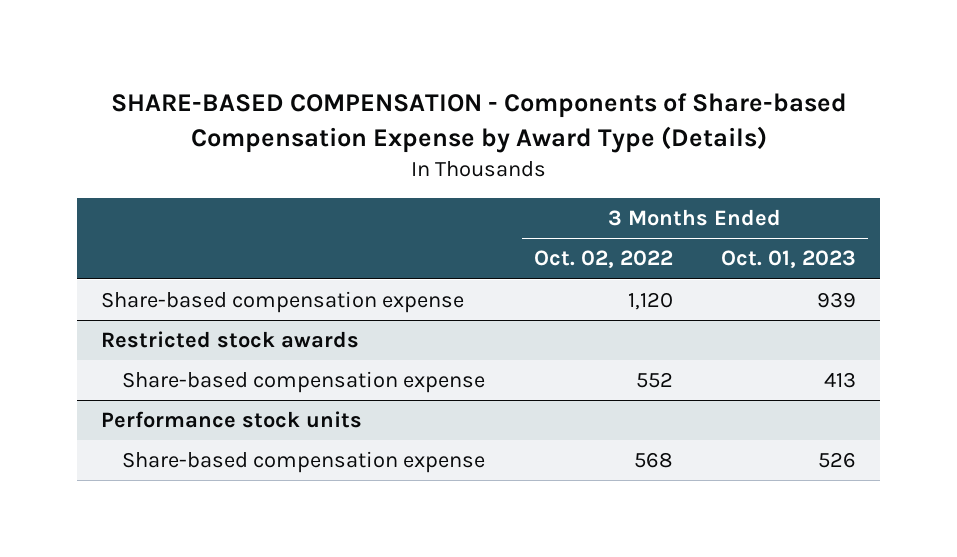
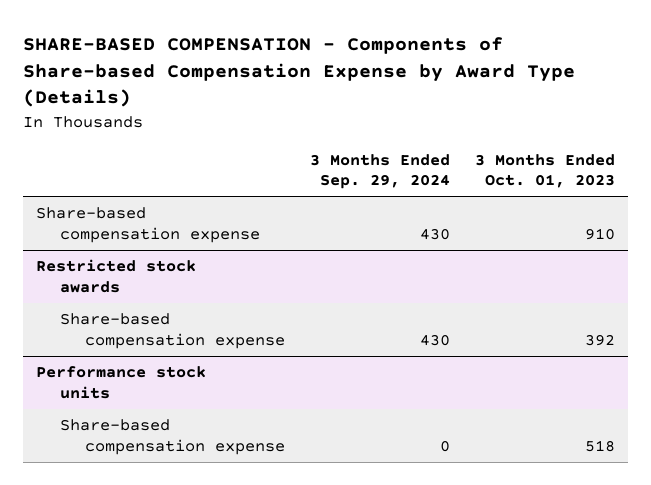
[533,250,673,269] Oct. 02, 2022 -> none
none -> [310,153,451,190] 3 Months Ended Sep. 29, 2024
[817,292,857,309] 939 -> [585,227,616,240] 910
[824,372,857,389] 413 -> [585,333,616,346] 392
[818,452,857,469] 526 -> [585,439,616,452] 518

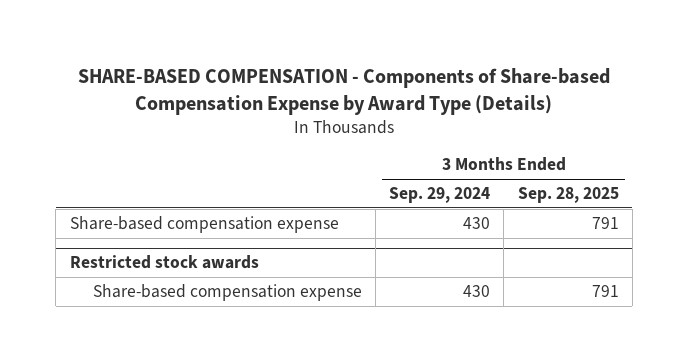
[475,153,616,189] 3 Months Ended Oct. 01, 2023 -> none
none -> [517,187,619,204] Sep. 28, 2025
[35,366,206,399] Performance stock units -> none
[60,419,285,455] Share-based compensation expense -> none

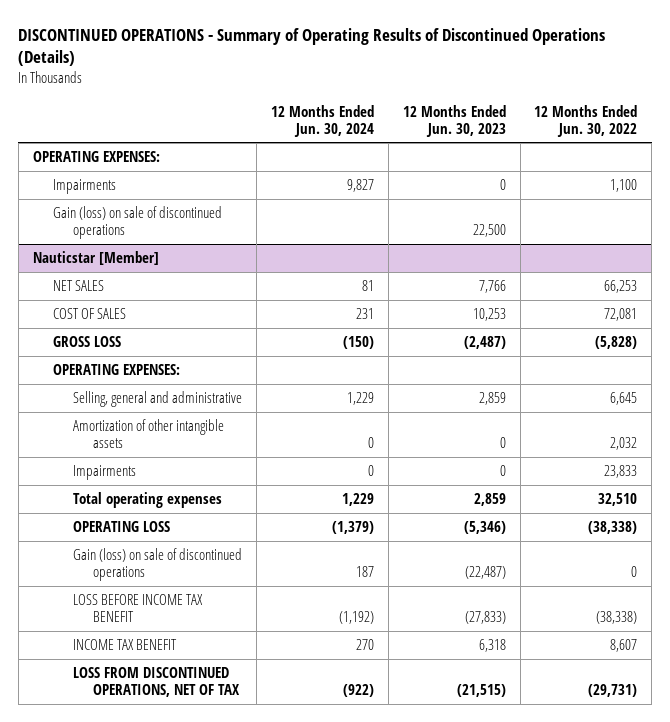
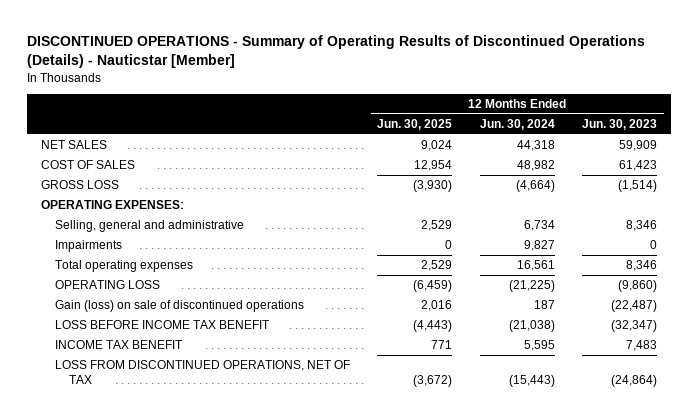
[18,27,606,67] DISCONTINUED OPERATIONS - Summary of Operating Results of Discontinued Operations (Details) -> [27,35,646,69] DISCONTINUED OPERATIONS - Summary of Operating Results of Discontinued Operations (Details) - Nauticstar [Member]
[534,104,638,137] 12 Months Ended Jun. 30, 2022 -> none
none -> [377,118,453,130] Jun. 30, 2025
none -> [40,140,107,150] NET SALES
none -> [40,160,135,170] COST OF SALES
none -> [40,180,119,190] GROSS LOSS
none -> [55,220,245,233] Selling, general and administrative
[52,206,222,240] Gain (loss) on sale of discontinued operations -> none
[32,251,159,266] Nauticstar [Member] -> none
[52,280,104,292] NET SALES -> none
[52,308,126,320] COST OF SALES -> none
[52,336,121,348] GROSS LOSS -> none
[52,364,180,376] OPERATING EXPENSES: -> none
[73,391,243,408] Selling, general and administrative -> none
[73,419,225,449] Amortization of other intangible assets -> none
[73,465,137,481] Impairments -> none
[341,493,374,507] 1,229 -> [516,260,555,272] 16,561
[473,493,506,507] 2,859 -> [625,260,657,272] 8,346
[331,521,374,535] (1,379) -> [508,280,555,293] (21,225)
[463,521,506,535] (5,346) -> [617,280,657,293] (9,860)
[338,611,374,625] (1,192) -> [508,320,555,333] (21,038)
[464,611,506,625] (27,833) -> [610,320,657,333] (32,347)
[355,639,374,651] 270 -> [523,340,555,352] 5,595
[478,639,506,653] 6,318 -> [625,340,657,352] 7,483
[342,684,374,698] (922) -> [508,375,555,388] (15,443)
[456,684,506,698] (21,515) -> [610,375,657,388] (24,864)

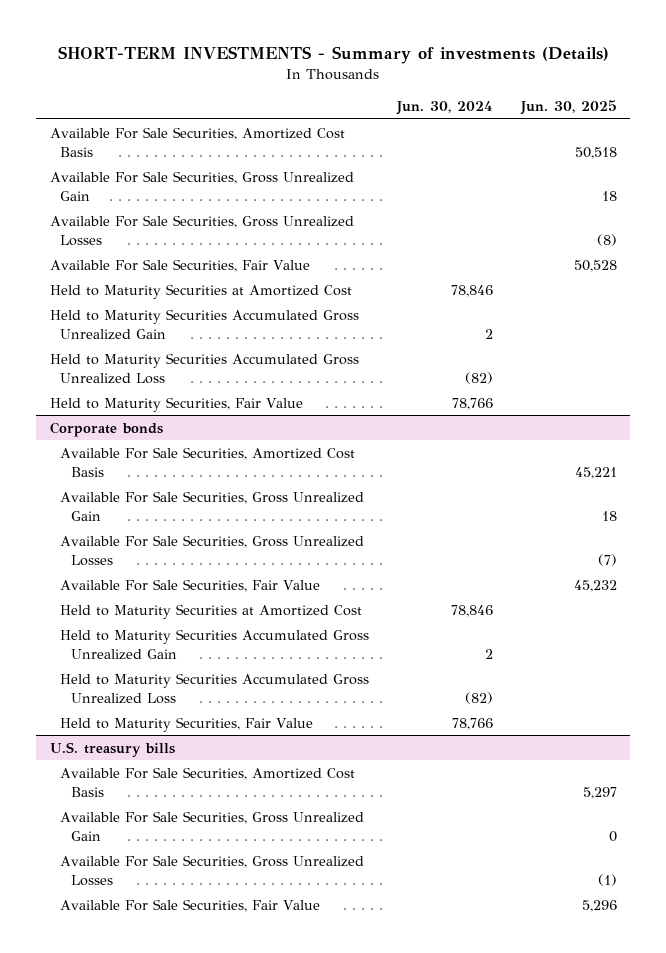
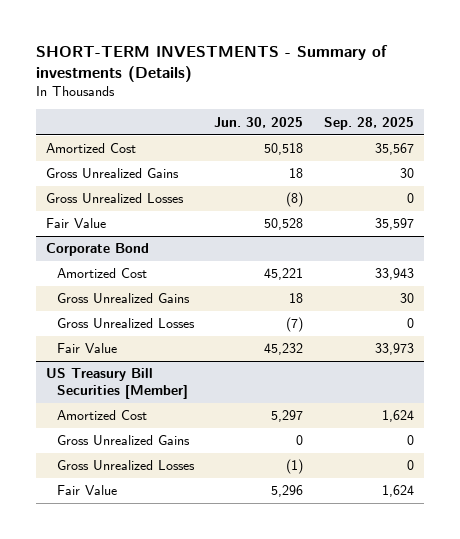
[396,101,494,116] Jun. 30, 2024 -> none
none -> [323,116,414,130] Sep. 28, 2025
[49,283,352,299] Held to Maturity Securities at Amortized Cost -> none
[49,308,359,340] Held to Maturity Securities Accumulated Gross Unrealized Gain -> none
[49,352,359,384] Held to Maturity Securities Accumulated Gross Unrealized Loss -> none
[49,396,303,412] Held to Maturity Securities, Fair Value -> none
[60,603,363,619] Held to Maturity Securities at Amortized Cost -> none
[60,628,370,660] Held to Maturity Securities Accumulated Gross Unrealized Gain -> none
[60,672,370,704] Held to Maturity Securities Accumulated Gross Unrealized Loss -> none
[60,716,314,732] Held to Maturity Securities, Fair Value -> none
[49,126,345,157] Available For Sale Securities, Amortized Cost Basis -> [46,143,137,154] Amortized Cost
[49,170,354,201] Available For Sale Securities, Gross Unrealized Gain -> [46,168,180,179] Gross Unrealized Gains
[49,214,354,246] Available For Sale Securities, Gross Unrealized Losses -> [46,193,185,204] Gross Unrealized Losses
[49,258,310,272] Available For Sale Securities, Fair Value -> [46,218,107,229] Fair Value
[49,421,163,437] Corporate bonds -> [46,243,150,257] Corporate Bond
[60,446,356,477] Available For Sale Securities, Amortized Cost Basis -> [56,268,147,279] Amortized Cost
[60,490,365,521] Available For Sale Securities, Gross Unrealized Gain -> [56,293,190,304] Gross Unrealized Gains
[60,534,365,566] Available For Sale Securities, Gross Unrealized Losses -> [56,318,195,329] Gross Unrealized Losses
[60,578,321,592] Available For Sale Securities, Fair Value -> [56,343,117,354] Fair Value
[49,741,175,757] U.S. treasury bills -> [46,368,188,399] US Treasury Bill Securities [Member]
[60,766,356,797] Available For Sale Securities, Amortized Cost Basis -> [56,410,147,421] Amortized Cost
[60,810,365,841] Available For Sale Securities, Gross Unrealized Gain -> [56,435,190,446] Gross Unrealized Gains
[60,854,365,886] Available For Sale Securities, Gross Unrealized Losses -> [56,460,195,471] Gross Unrealized Losses
[60,898,321,912] Available For Sale Securities, Fair Value -> [56,485,117,496] Fair Value

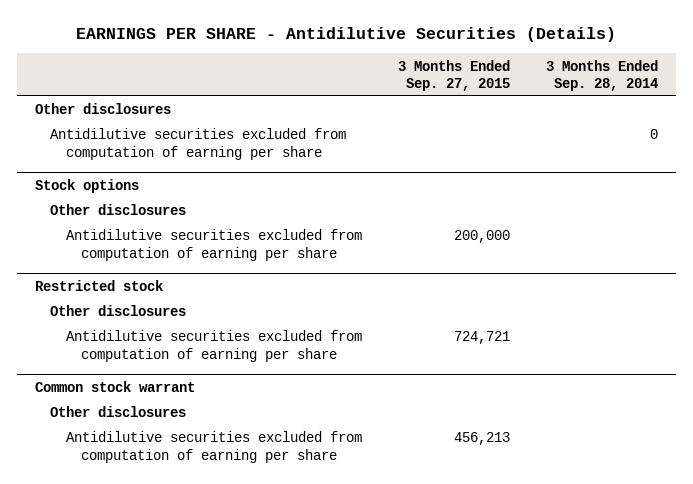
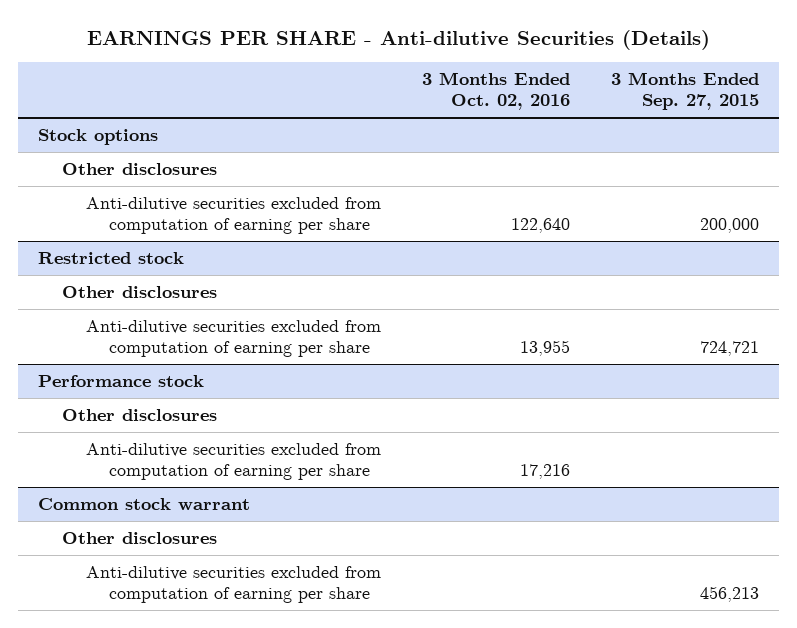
[76,27,617,43] EARNINGS PER SHARE - Antidilutive Securities (Details) -> [86,29,710,50] EARNINGS PER SHARE - Anti-dilutive Securities (Details)
[545,59,658,92] 3 Months Ended Sep. 28, 2014 -> none
none -> [421,72,570,111] 3 Months Ended Oct. 02, 2016
[35,103,172,115] Other disclosures -> none
[50,128,347,160] Antidilutive securities excluded from computation of earning per share -> none
[65,229,362,261] Antidilutive securities excluded from computation of earning per share -> [85,196,381,234] Anti-dilutive securities excluded from computation of earning per share
[65,330,362,362] Antidilutive securities excluded from computation of earning per share -> [85,319,381,357] Anti-dilutive securities excluded from computation of earning per share
none -> [38,374,205,387] Performance stock
none -> [62,408,218,421] Other disclosures
none -> [85,442,381,480] Anti-dilutive securities excluded from computation of earning per share
[65,431,362,463] Antidilutive securities excluded from computation of earning per share -> [85,565,381,603] Anti-dilutive securities excluded from computation of earning per share

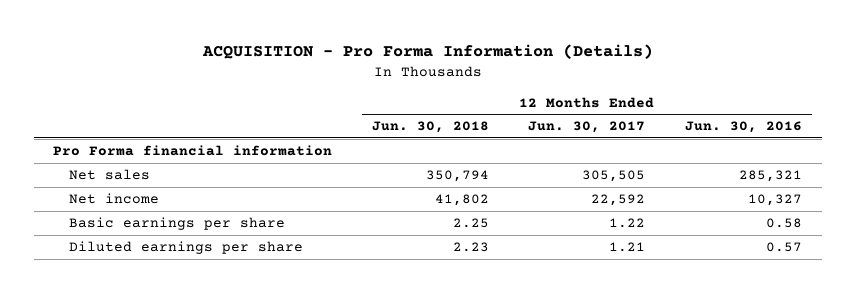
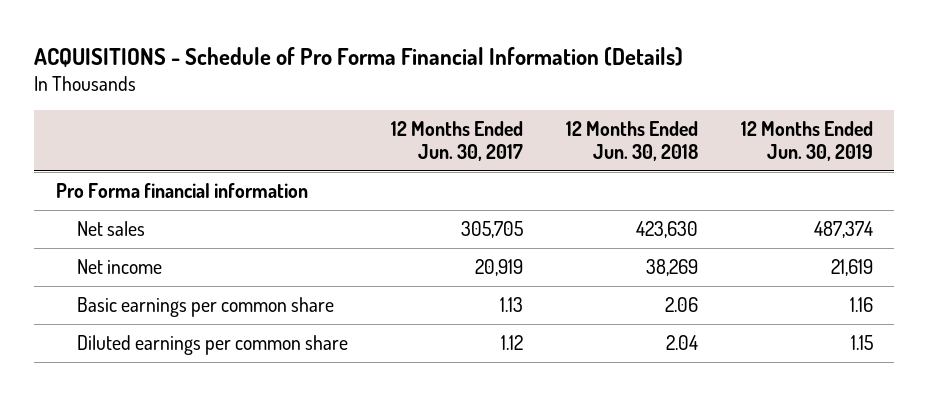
[201,44,653,60] ACQUISITION - Pro Forma Information (Details) -> [34,46,684,67] ACQUISITIONS - Schedule of Pro Forma Financial Information (Details)
[684,121,802,134] Jun. 30, 2016 -> none
none -> [740,121,873,162] 12 Months Ended Jun. 30, 2019
[425,170,489,183] 350,794 -> [635,221,698,239] 423,630
[582,170,646,183] 305,505 -> [461,221,524,239] 305,705
[434,194,489,207] 41,802 -> [645,259,698,277] 38,269
[591,194,646,207] 22,592 -> [475,259,524,277] 20,919
[69,217,286,231] Basic earnings per share -> [77,297,335,318] Basic earnings per common share
[452,218,489,229] 2.25 -> [664,297,698,313] 2.06
[609,218,646,229] 1.22 -> [500,297,524,313] 1.13
[69,241,304,255] Diluted earnings per share -> [77,335,349,356] Diluted earnings per common share
[452,242,489,253] 2.23 -> [665,335,698,351] 2.04
[609,242,646,253] 1.21 -> [501,335,524,351] 1.12

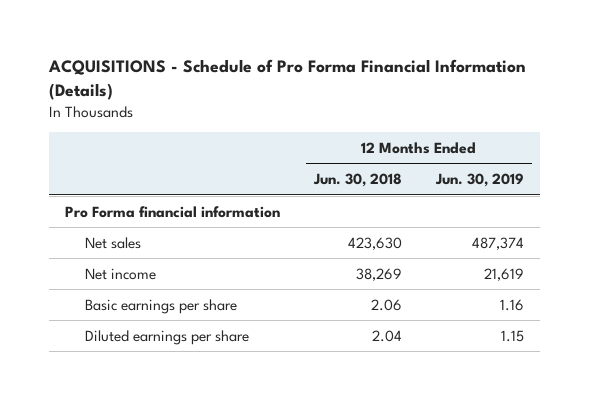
[391,121,524,162] 12 Months Ended Jun. 30, 2017 -> none
[77,297,335,318] Basic earnings per common share -> [85,298,238,314] Basic earnings per share
[77,335,349,356] Diluted earnings per common share -> [85,329,250,345] Diluted earnings per share

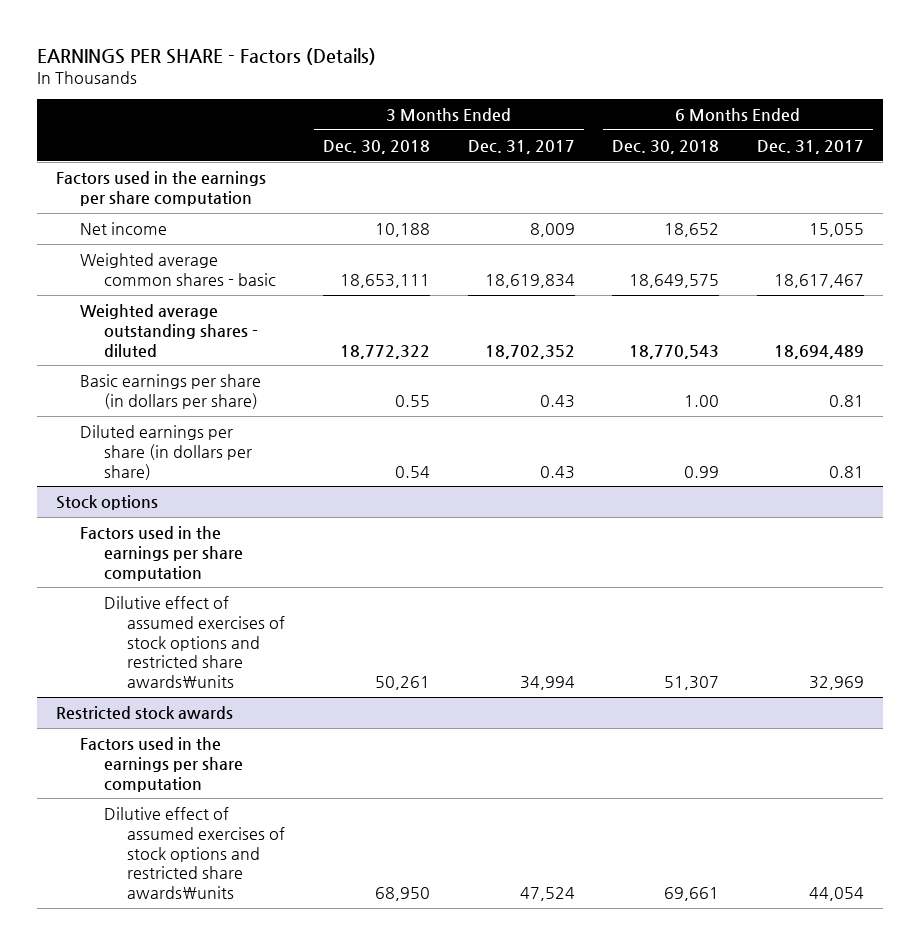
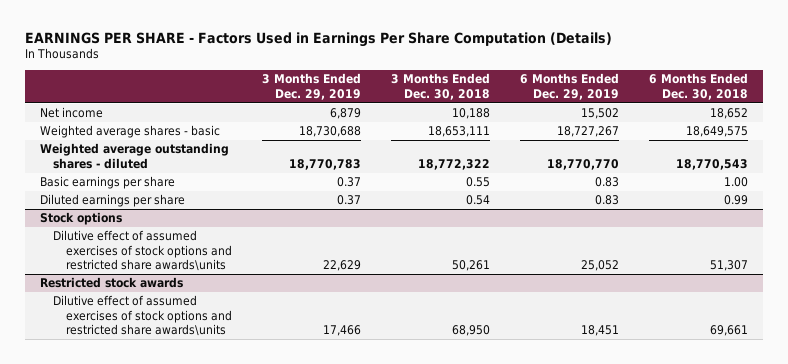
[37,47,377,65] EARNINGS PER SHARE - Factors (Details) -> [24,31,612,47] EARNINGS PER SHARE - Factors Used in Earnings Per Share Computation (Details)
[467,139,575,154] Dec. 31, 2017 -> none
[756,139,864,154] Dec. 31, 2017 -> none
none -> [262,73,362,100] 3 Months Ended Dec. 29, 2019
none -> [520,73,620,100] 6 Months Ended Dec. 29, 2019
[55,171,266,206] Factors used in the earnings per share computation -> none
[79,253,276,286] Weighted average common shares - basic -> [39,125,220,139] Weighted average shares - basic
[79,374,261,409] Basic earnings per share (in dollars per share) -> [39,176,175,190] Basic earnings per share
[79,425,252,480] Diluted earnings per share (in dollars per share) -> [39,194,185,208] Diluted earnings per share
[79,526,243,581] Factors used in the earnings per share computation -> none
[79,737,243,792] Factors used in the earnings per share computation -> none

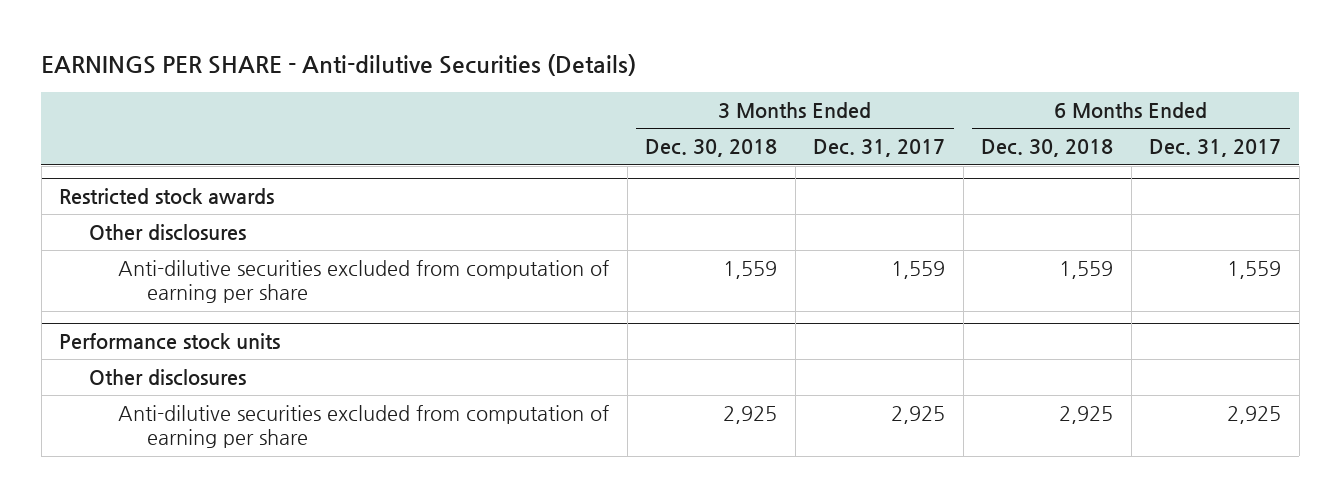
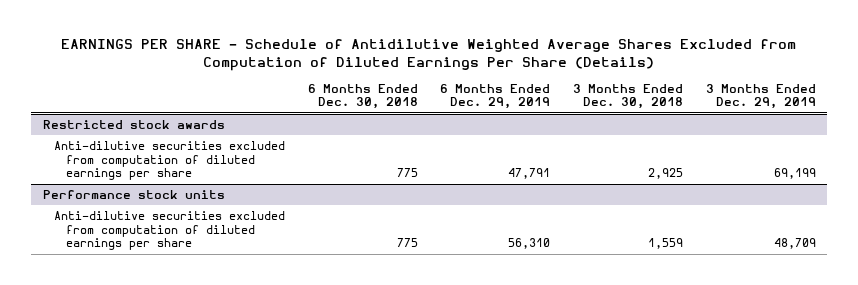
[41,54,637,77] EARNINGS PER SHARE - Anti-dilutive Securities (Details) -> [61,38,797,71] EARNINGS PER SHARE - Schedule of Antidilutive Weighted Average Shares Excluded from Computation of Diluted Earnings Per Share (Details)
[813,139,946,158] Dec. 31, 2017 -> none
[1149,139,1282,158] Dec. 31, 2017 -> none
none -> [440,83,551,110] 6 Months Ended Dec. 29, 2019
none -> [705,83,816,110] 3 Months Ended Dec. 29, 2019
[88,224,246,242] Other disclosures -> none
[118,260,610,304] Anti-dilutive securities excluded from computation of earning per share -> [54,140,286,181] Anti-dilutive securities excluded from computation of diluted earnings per share
[723,261,778,280] 1,559 -> [648,168,684,180] 2,925
[1059,261,1114,280] 1,559 -> [396,168,418,178] 775
[88,369,246,387] Other disclosures -> none
[118,405,610,449] Anti-dilutive securities excluded from computation of earning per share -> [54,210,286,251] Anti-dilutive securities excluded from computation of diluted earnings per share
[723,406,778,425] 2,925 -> [648,238,684,250] 1,559
[1059,406,1114,425] 2,925 -> [396,238,418,248] 775

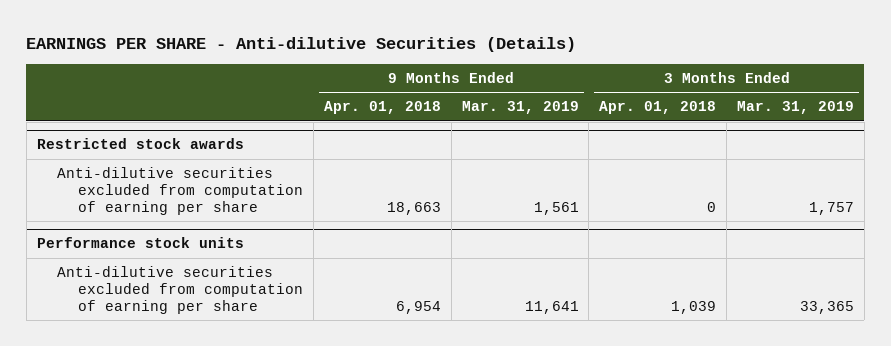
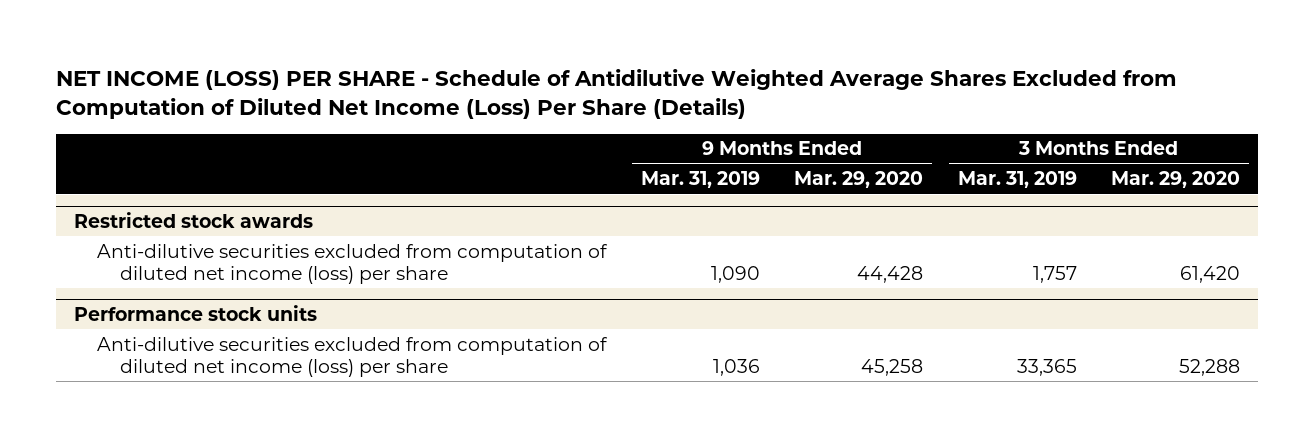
[26,37,577,53] EARNINGS PER SHARE - Anti-dilutive Securities (Details) -> [56,68,1178,119] NET INCOME (LOSS) PER SHARE - Schedule of Antidilutive Weighted Average Shares Excluded from Computation of Diluted Net Income (Loss) Per Share (Details)
[323,101,441,115] Apr. 01, 2018 -> none
[599,101,717,115] Apr. 01, 2018 -> none
none -> [794,171,924,189] Mar. 29, 2020
none -> [1111,171,1241,189] Mar. 29, 2020
[57,166,304,215] Anti-dilutive securities excluded from computation of earning per share -> [96,243,608,284] Anti-dilutive securities excluded from computation of diluted net income (loss) per share
[533,201,579,215] 1,561 -> [710,265,760,283] 1,090
[57,265,304,314] Anti-dilutive securities excluded from computation of earning per share -> [96,336,608,377] Anti-dilutive securities excluded from computation of diluted net income (loss) per share
[524,300,579,314] 11,641 -> [712,358,760,376] 1,036

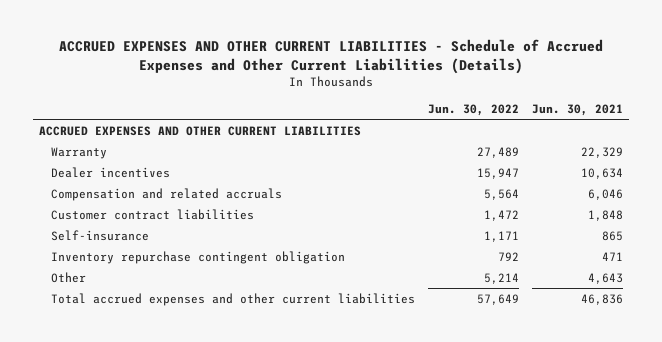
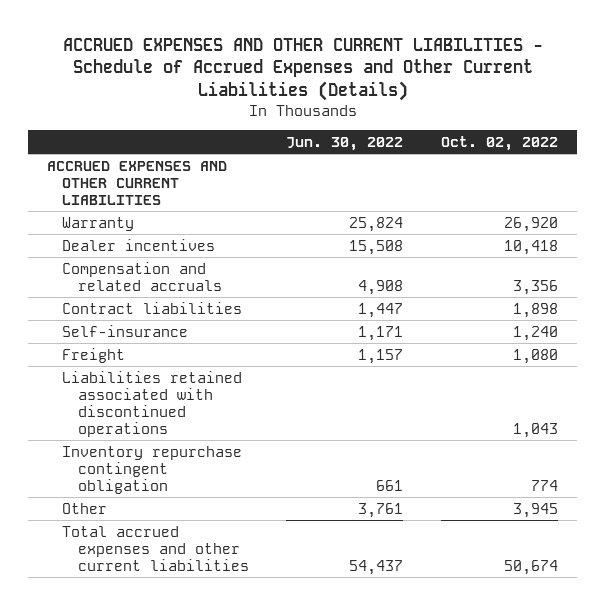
[531,104,623,117] Jun. 30, 2021 -> none
none -> [441,136,559,152] Oct. 02, 2022
[476,146,519,158] 27,489 -> [349,216,404,232] 25,824
[476,167,519,179] 15,947 -> [349,239,404,255] 15,508
[483,188,519,200] 5,564 -> [358,279,404,295] 4,908
[51,208,255,220] Customer contract liabilities -> [62,301,243,314] Contract liabilities
[483,209,519,221] 1,472 -> [358,302,404,318] 1,447
none -> [62,347,126,363] Freight
none -> [62,370,243,437] Liabilities retained associated with discontinued operations
[497,251,519,261] 792 -> [376,479,404,491] 661
[483,272,519,284] 5,214 -> [358,502,404,518] 3,761
[476,293,519,305] 57,649 -> [349,559,404,575] 54,437

